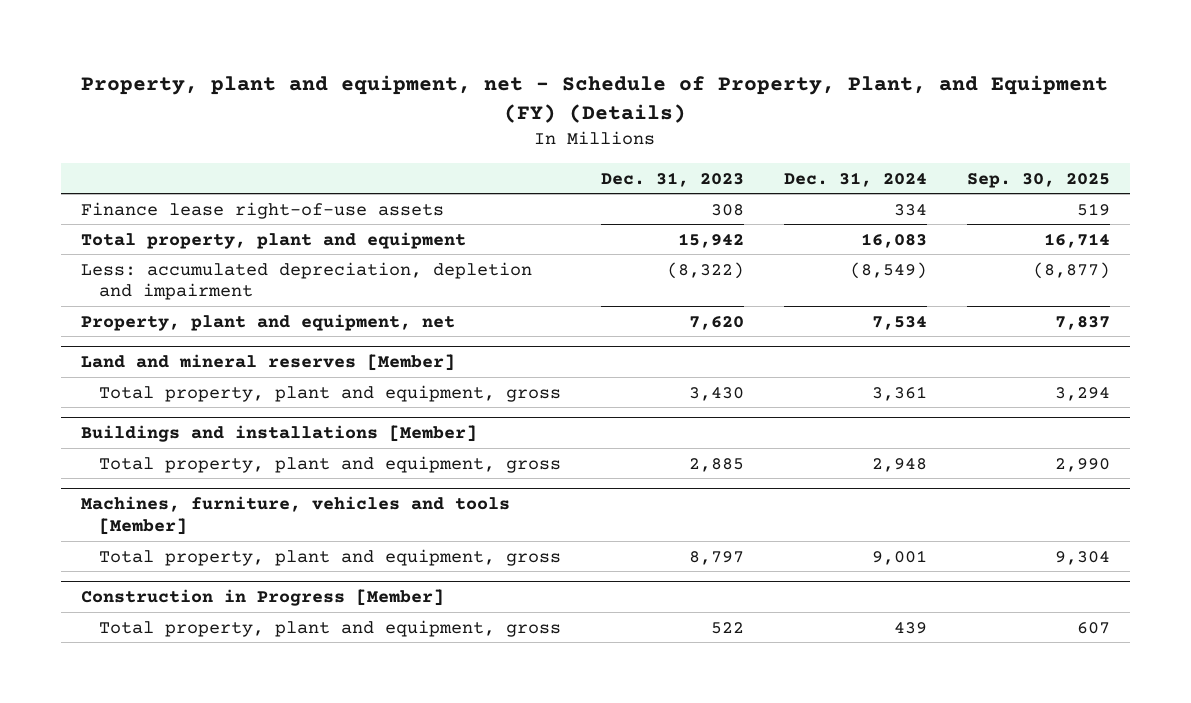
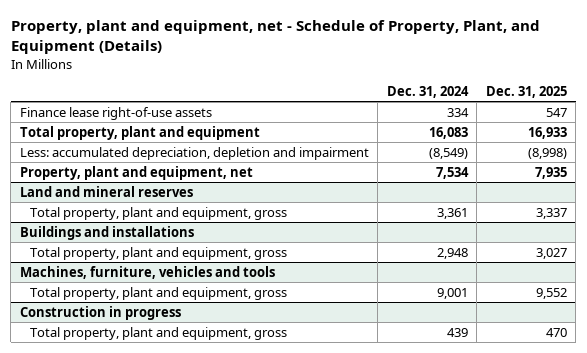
[81,75,1109,124] Property, plant and equipment, net - Schedule of Property, Plant, and Equipment (FY) (Details) -> [10,19,540,55] Property, plant and equipment, net - Schedule of Property, Plant, and Equipment (Details)
[600,171,744,187] Dec. 31, 2023 -> none
[966,172,1110,188] Sep. 30, 2025 -> none
none -> [485,86,567,99] Dec. 31, 2025
[81,354,456,372] Land and mineral reserves [Member] -> [19,185,193,197] Land and mineral reserves
[81,425,478,443] Buildings and installations [Member] -> [19,225,194,240] Buildings and installations
[81,496,511,536] Machines, furniture, vehicles and tools [Member] -> [19,265,275,279] Machines, furniture, vehicles and tools
[81,589,445,607] Construction in Progress [Member] -> [19,305,181,320] Construction in progress

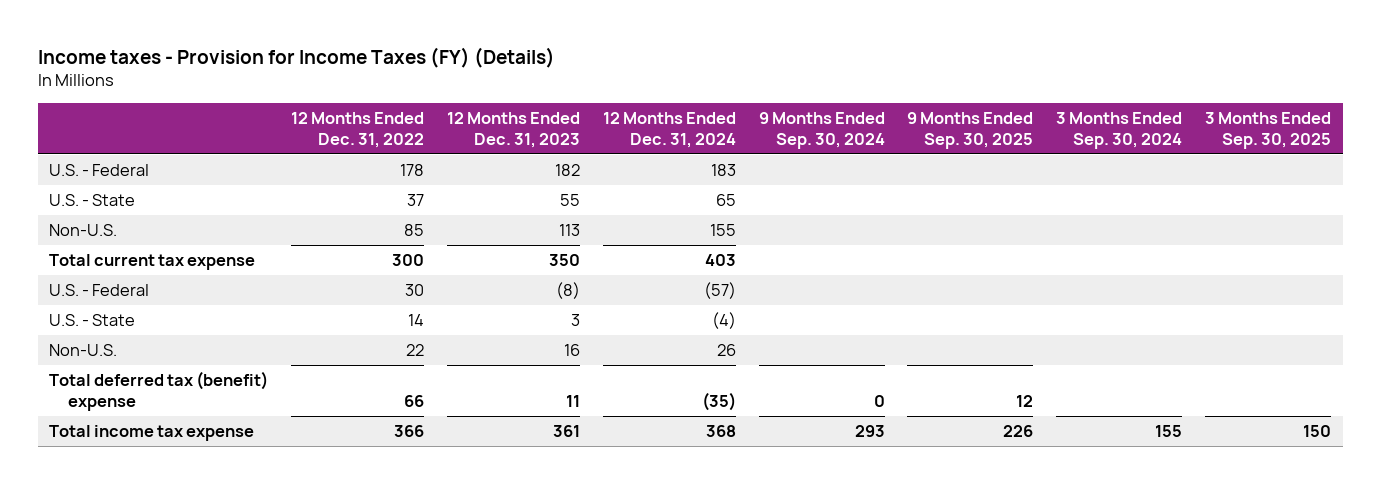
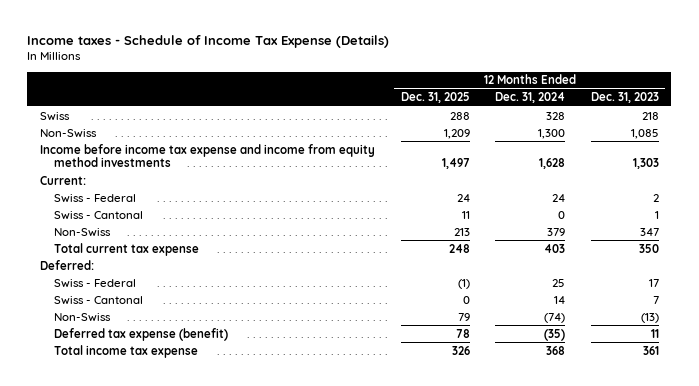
[37,46,555,68] Income taxes - Provision for Income Taxes (FY) (Details) -> [27,34,390,48] Income taxes - Schedule of Income Tax Expense (Details)
[290,112,424,148] 12 Months Ended Dec. 31, 2022 -> none
[758,112,885,149] 9 Months Ended Sep. 30, 2024 -> none
[907,112,1034,149] 9 Months Ended Sep. 30, 2025 -> none
[1056,112,1183,149] 3 Months Ended Sep. 30, 2024 -> none
[1205,112,1332,149] 3 Months Ended Sep. 30, 2025 -> none
none -> [400,92,470,104] Dec. 31, 2025
[49,194,136,207] U.S. - State -> none
none -> [40,111,71,121] Swiss
none -> [40,128,98,138] Non-Swiss
none -> [40,143,376,168] Income before income tax expense and income from equity method investments
none -> [40,175,87,185] Current:
[49,164,150,177] U.S. - Federal -> [54,193,137,203] Swiss - Federal
[554,164,580,177] 182 -> [652,193,659,202] 2
[710,164,736,177] 183 -> [552,193,566,202] 24
none -> [54,210,144,220] Swiss - Cantonal
[49,224,118,237] Non-U.S. -> [54,227,112,237] Non-Swiss
[558,224,580,237] 113 -> [639,227,659,236] 347
[709,224,736,237] 155 -> [547,227,566,236] 379
[49,314,136,327] U.S. - State -> none
none -> [40,259,95,270] Deferred:
[49,284,150,297] U.S. - Federal -> [54,278,137,288] Swiss - Federal
[555,282,580,300] (8) -> [648,278,659,287] 17
[703,282,736,300] (57) -> [552,278,566,287] 25
none -> [54,295,144,305] Swiss - Cantonal
[49,344,118,357] Non-U.S. -> [54,312,112,322] Non-Swiss
[563,344,580,357] 16 -> [640,312,659,323] (13)
[716,344,736,357] 26 -> [544,312,566,323] (74)
[49,371,269,411] Total deferred tax (benefit) expense -> [54,327,229,341] Deferred tax expense (benefit)

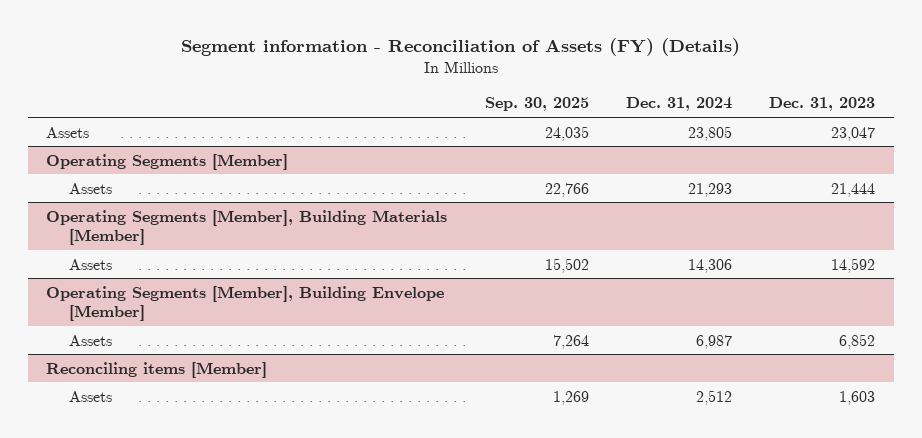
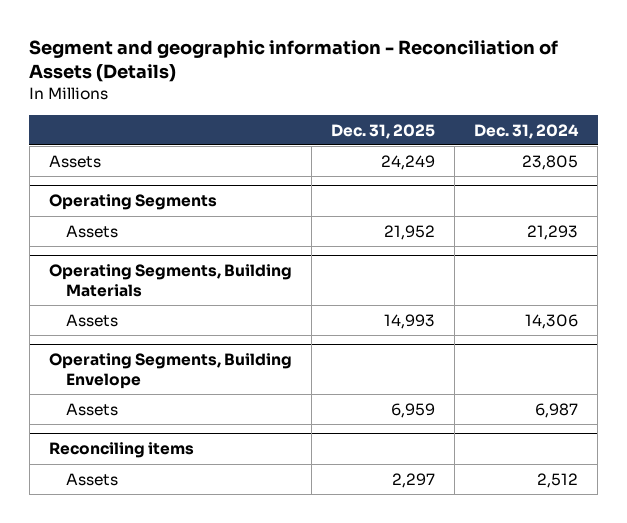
[180,37,740,56] Segment information - Reconciliation of Assets (FY) (Details) -> [29,39,559,82] Segment and geographic information - Reconciliation of Assets (Details)
[484,97,589,112] Sep. 30, 2025 -> none
[769,97,876,112] Dec. 31, 2023 -> none
none -> [330,123,435,139] Dec. 31, 2025
[46,153,289,170] Operating Segments [Member] -> [48,194,217,211] Operating Segments
[46,209,448,246] Operating Segments [Member], Building Materials [Member] -> [48,264,292,298] Operating Segments, Building Materials
[46,285,445,322] Operating Segments [Member], Building Envelope [Member] -> [48,353,292,390] Operating Segments, Building Envelope
[46,361,268,378] Reconciling items [Member] -> [48,442,194,459] Reconciling items

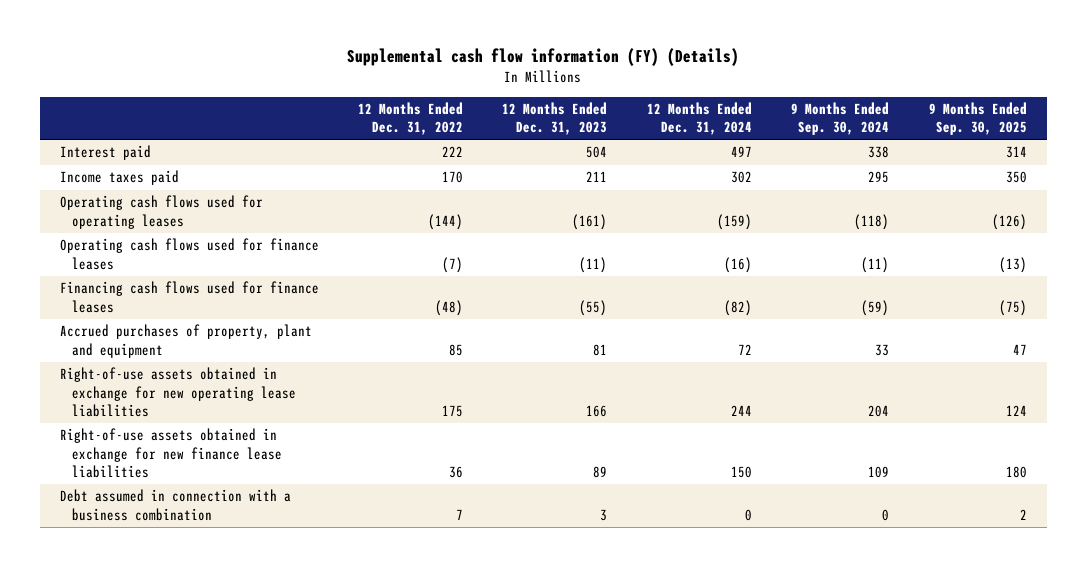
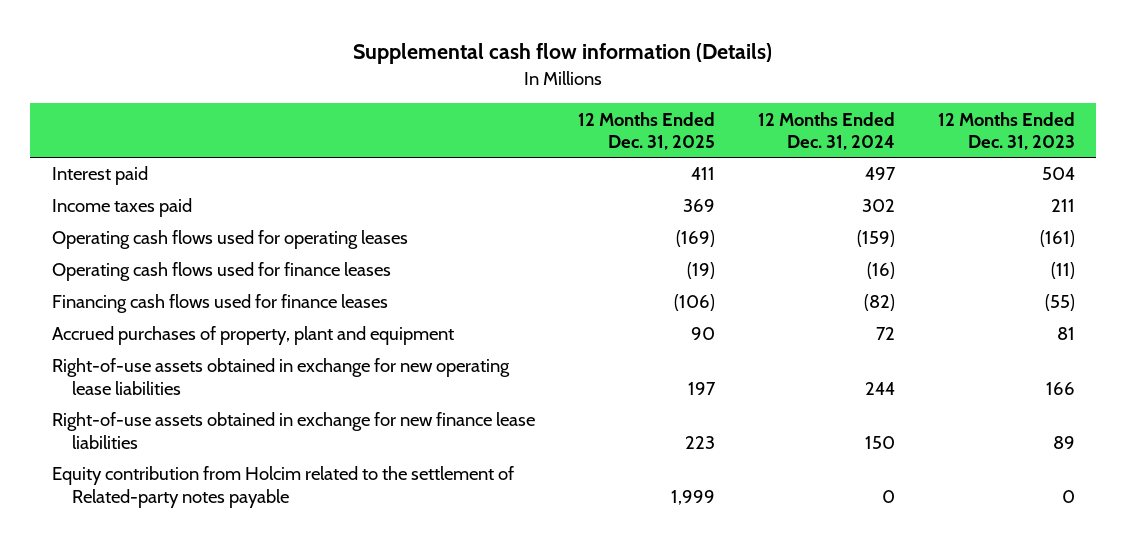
[347,48,740,67] Supplemental cash flow information (FY) (Details) -> [353,43,773,65] Supplemental cash flow information (Details)
[357,102,463,136] 12 Months Ended Dec. 31, 2022 -> none
[791,102,890,136] 9 Months Ended Sep. 30, 2024 -> none
[928,102,1027,136] 9 Months Ended Sep. 30, 2025 -> none
none -> [577,111,715,150] 12 Months Ended Dec. 31, 2025
[59,489,291,521] Debt assumed in connection with a business combination -> none
none -> [51,466,514,508] Equity contribution from Holcim related to the settlement of Related-party notes payable

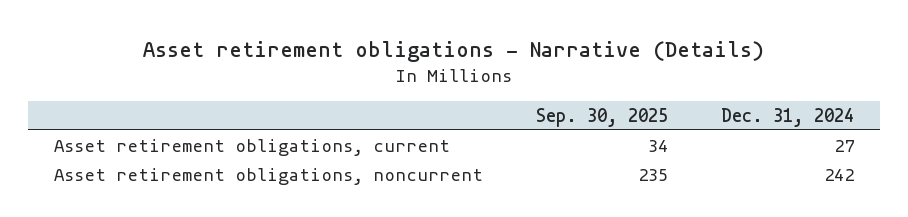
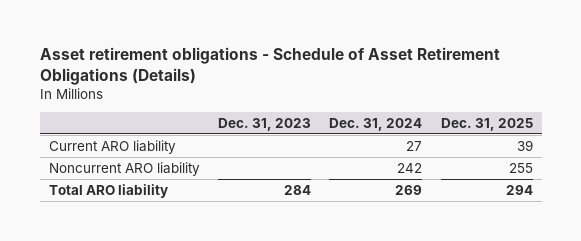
[143,41,765,63] Asset retirement obligations - Narrative (Details) -> [39,47,500,85] Asset retirement obligations - Schedule of Asset Retirement Obligations (Details)
[536,108,669,128] Sep. 30, 2025 -> none
none -> [218,117,312,131] Dec. 31, 2023
none -> [440,117,533,131] Dec. 31, 2025
[54,138,451,156] Asset retirement obligations, current -> [48,139,176,154] Current ARO liability
[54,167,484,185] Asset retirement obligations, noncurrent -> [48,161,200,176] Noncurrent ARO liability
none -> [48,183,168,198] Total ARO liability

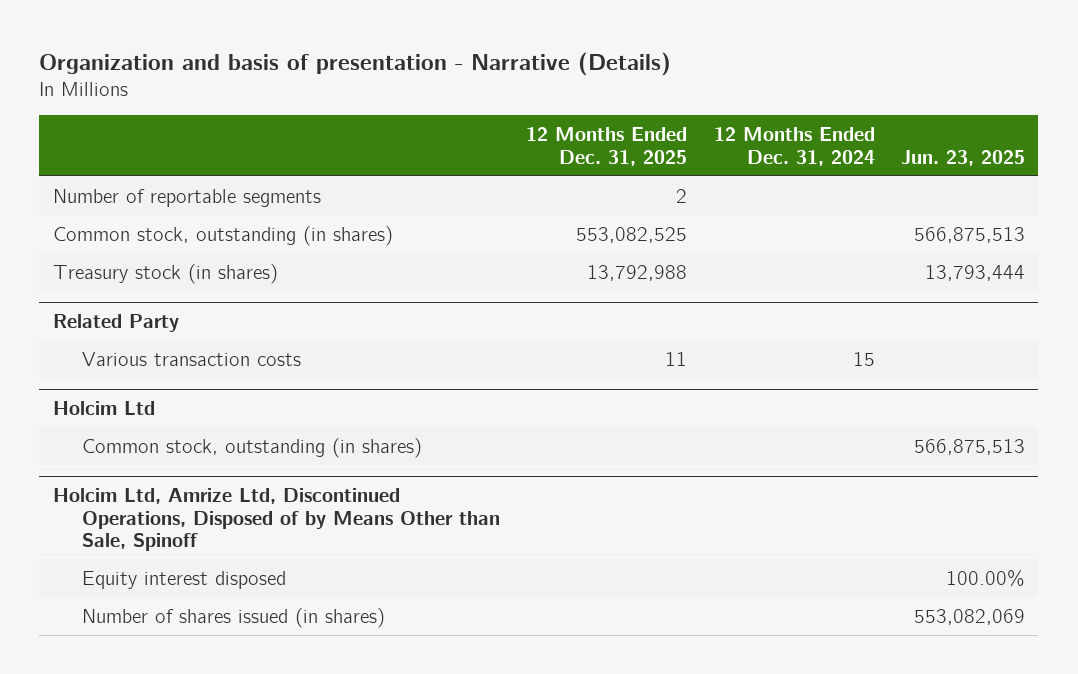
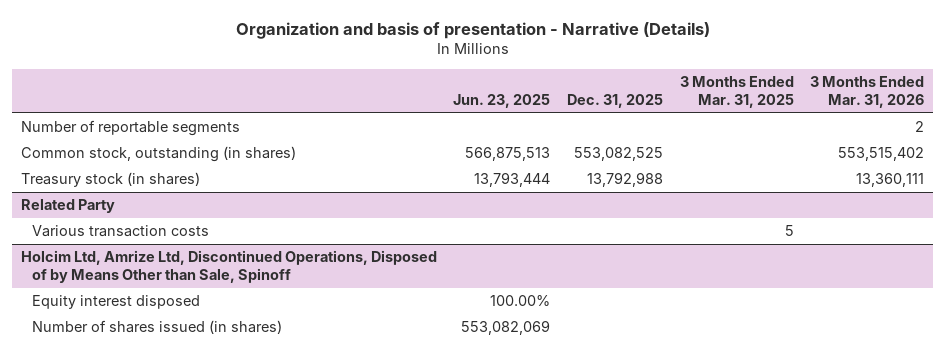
[526,127,688,166] 12 Months Ended Dec. 31, 2025 -> none
[713,127,875,166] 12 Months Ended Dec. 31, 2024 -> none
none -> [567,93,664,108] Dec. 31, 2025
none -> [679,75,794,108] 3 Months Ended Mar. 31, 2025
none -> [810,75,925,108] 3 Months Ended Mar. 31, 2026
[52,400,155,415] Holcim Ltd -> none
[81,437,422,458] Common stock, outstanding (in shares) -> none

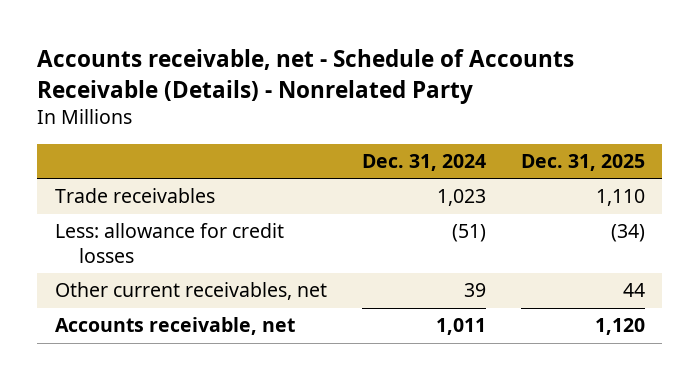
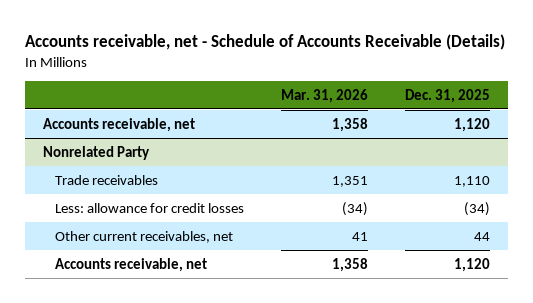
[36,49,574,104] Accounts receivable, net - Schedule of Accounts Receivable (Details) - Nonrelated Party -> [24,34,505,51] Accounts receivable, net - Schedule of Accounts Receivable (Details)
[361,154,486,172] Dec. 31, 2024 -> none
none -> [280,88,368,103] Mar. 31, 2026
none -> [43,117,196,132] Accounts receivable, net
none -> [43,145,151,160] Nonrelated Party

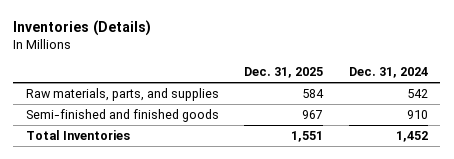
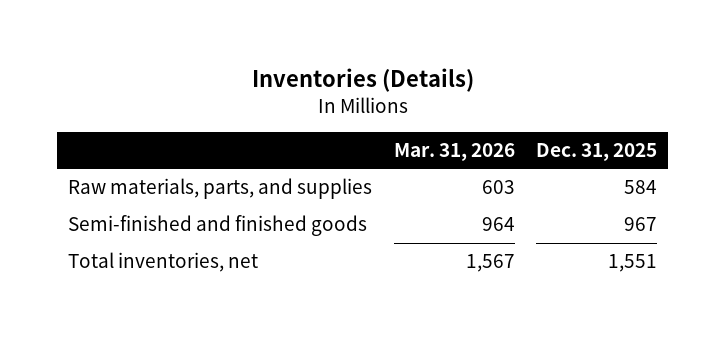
[348,67,428,79] Dec. 31, 2024 -> none
none -> [393,142,515,161] Mar. 31, 2026
[26,129,131,140] Total Inventories -> [68,252,259,273] Total inventories, net

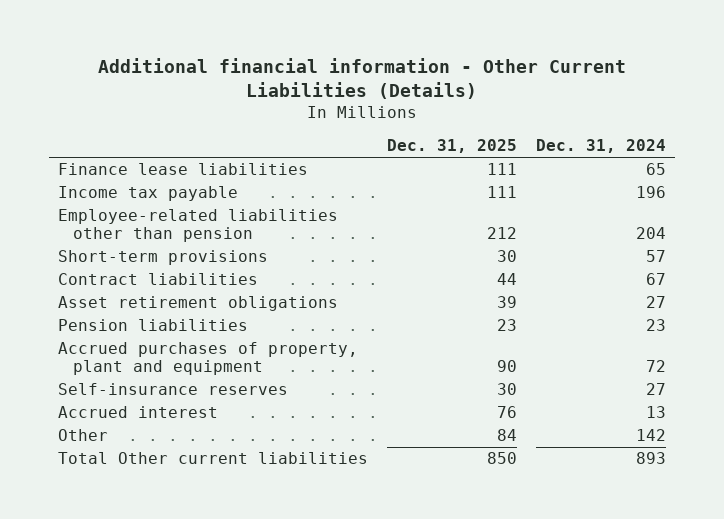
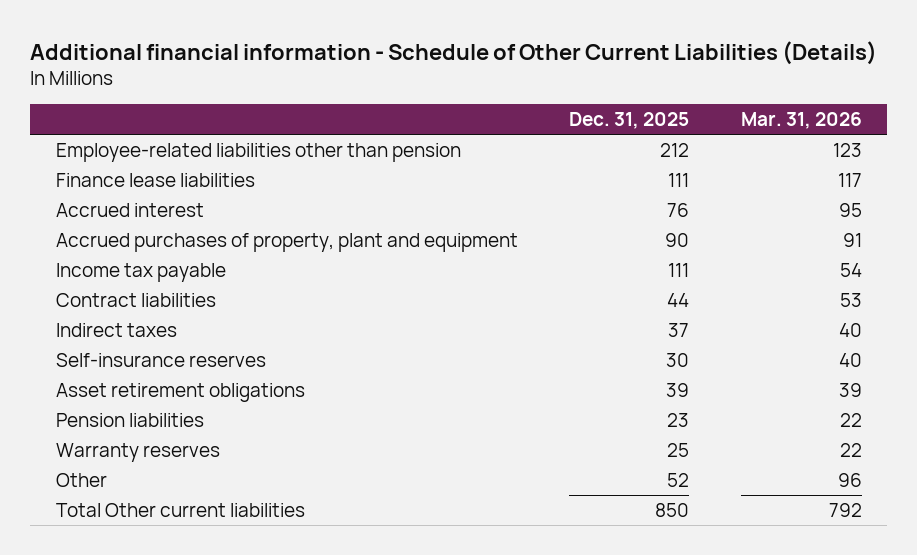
[98,57,627,100] Additional financial information - Other Current Liabilities (Details) -> [30,40,878,65] Additional financial information - Schedule of Other Current Liabilities (Details)
[536,139,667,154] Dec. 31, 2024 -> none
none -> [740,112,862,130] Mar. 31, 2026
[58,209,339,243] Employee-related liabilities other than pension -> [55,142,461,162] Employee-related liabilities other than pension
[58,406,219,419] Accrued interest -> [55,202,204,217] Accrued interest
[58,342,359,376] Accrued purchases of property, plant and equipment -> [55,232,518,252] Accrued purchases of property, plant and equipment
[58,250,269,266] Short-term provisions -> none
none -> [55,322,177,337] Indirect taxes
[58,383,289,396] Self-insurance reserves -> [55,352,266,367] Self-insurance reserves
none -> [55,442,220,462] Warranty reserves
[497,429,518,442] 84 -> [667,472,690,487] 52

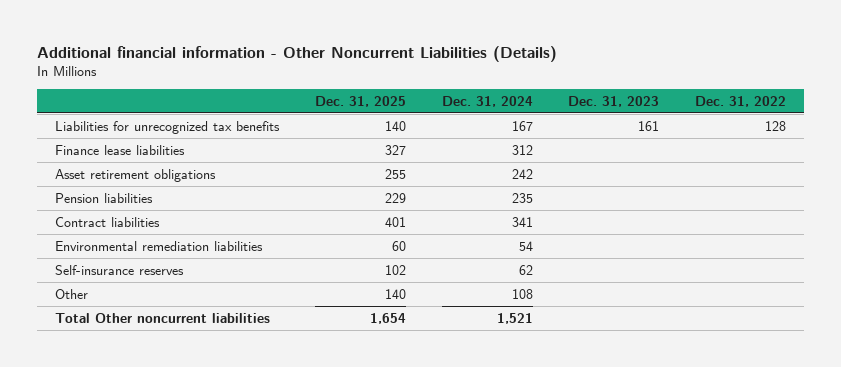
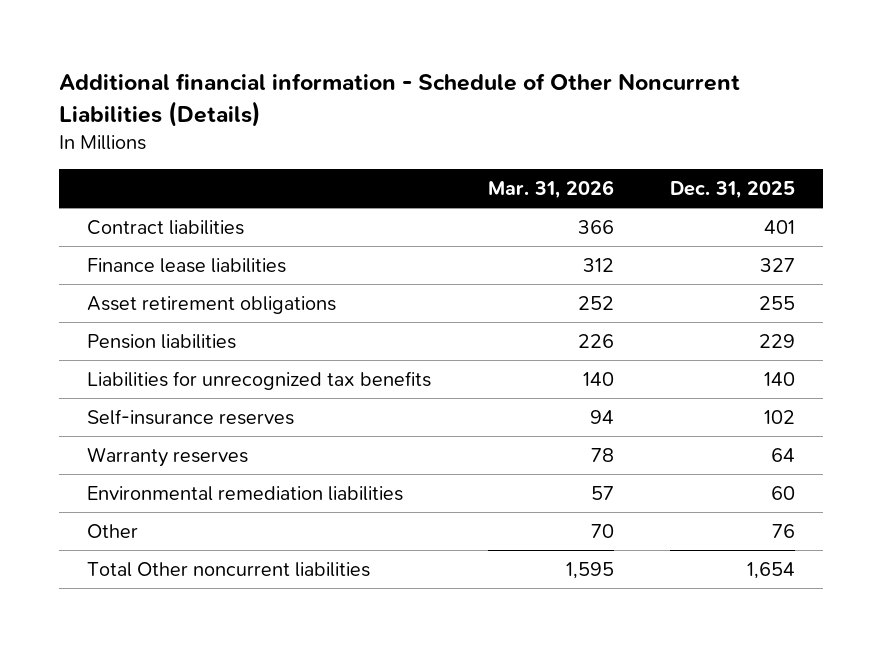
[36,45,557,62] Additional financial information - Other Noncurrent Liabilities (Details) -> [58,73,740,127] Additional financial information - Schedule of Other Noncurrent Liabilities (Details)
[441,95,533,107] Dec. 31, 2024 -> none
[568,95,660,107] Dec. 31, 2023 -> none
[695,95,787,107] Dec. 31, 2022 -> none
none -> [487,179,614,199] Mar. 31, 2026
[54,216,160,227] Contract liabilities -> [87,219,245,235] Contract liabilities
[54,120,280,134] Liabilities for unrecognized tax benefits -> [87,370,432,390] Liabilities for unrecognized tax benefits
none -> [87,446,249,467] Warranty reserves
[54,240,263,251] Environmental remediation liabilities -> [87,485,404,501] Environmental remediation liabilities
[384,288,406,299] 140 -> [772,523,796,538] 76

